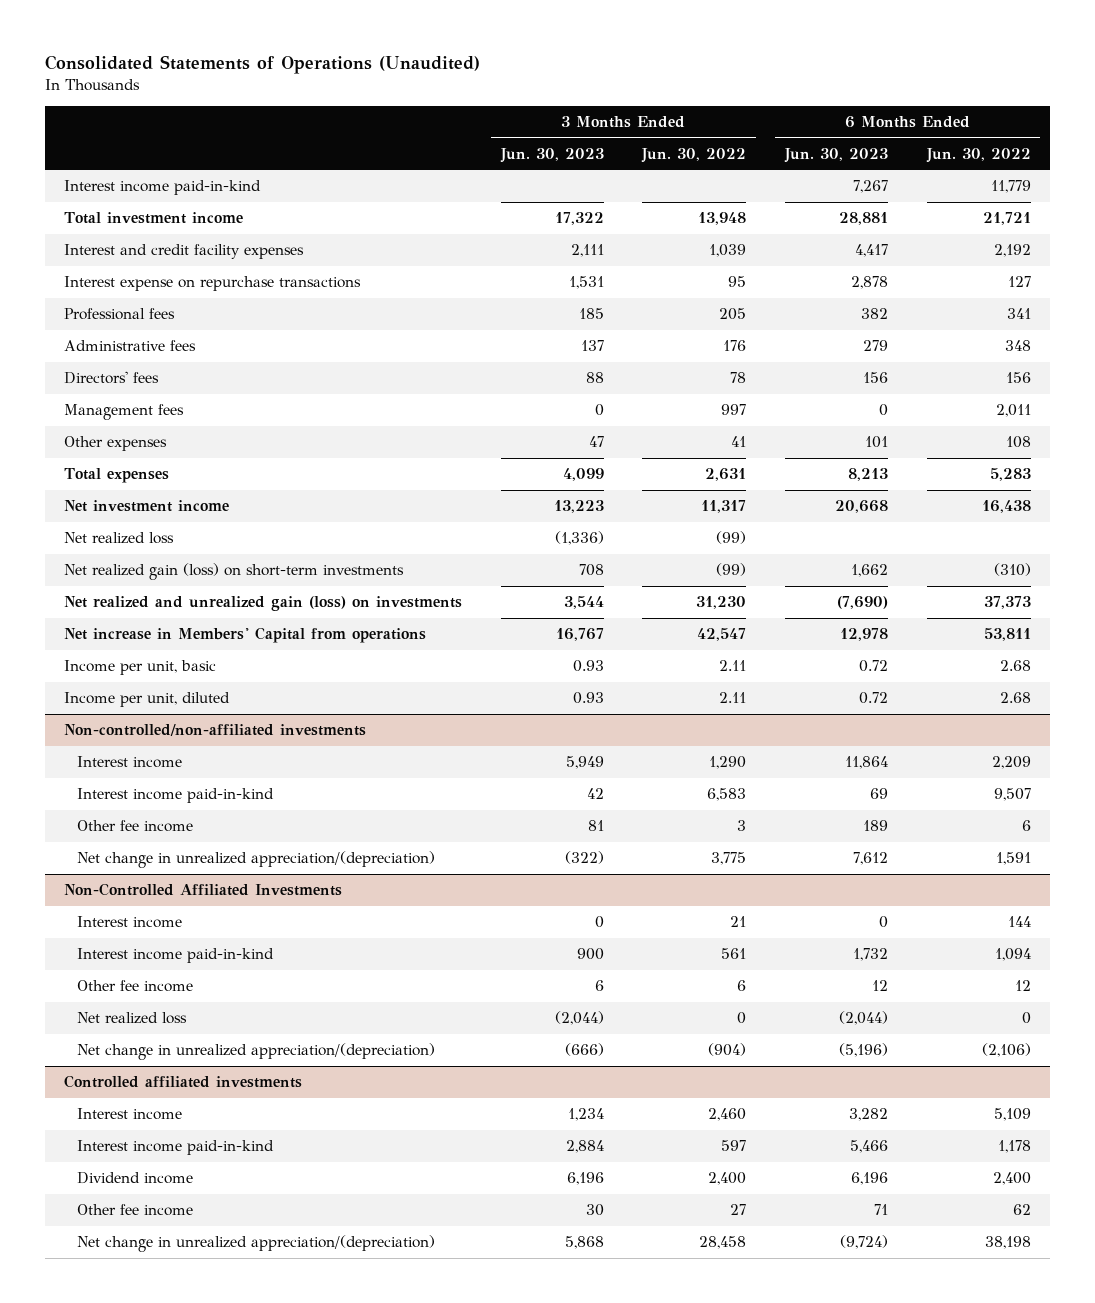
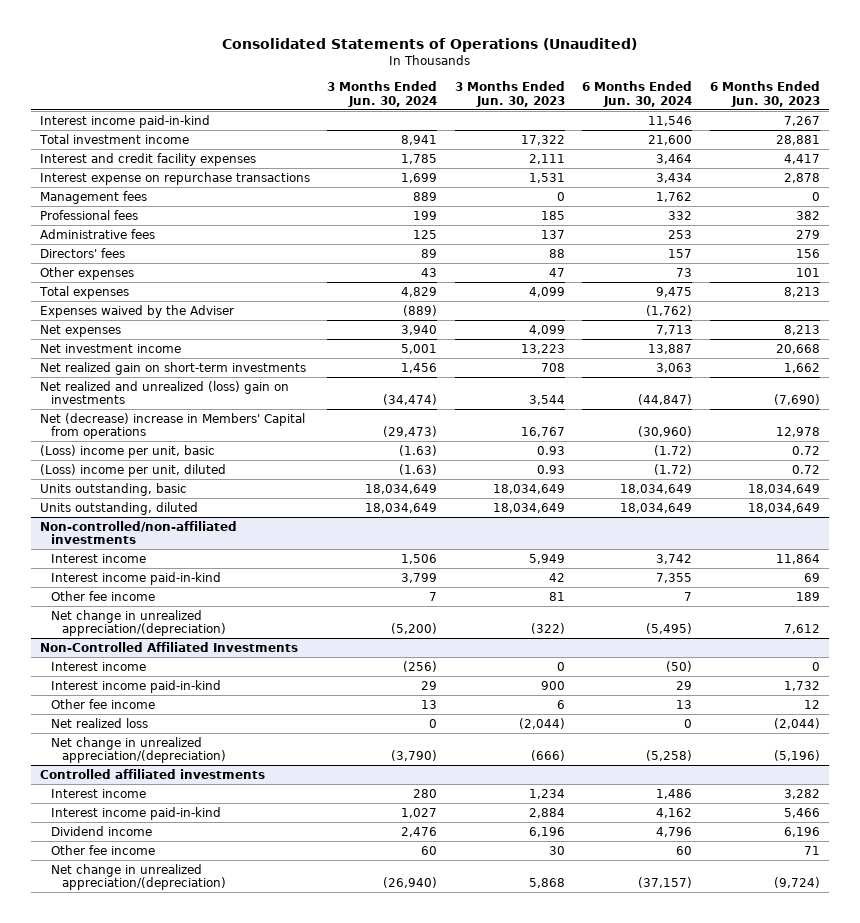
[641,147,747,163] Jun. 30, 2022 -> none
[925,147,1031,163] Jun. 30, 2022 -> none
none -> [327,80,438,107] 3 Months Ended Jun. 30, 2024
none -> [582,80,693,107] 6 Months Ended Jun. 30, 2024
[63,404,184,421] Management fees -> [39,190,147,204] Management fees
none -> [39,304,234,318] Expenses waived by the Adviser
none -> [39,324,121,337] Net expenses
[63,532,174,545] Net realized loss -> none
[63,563,404,581] Net realized gain (loss) on short-term investments -> [39,361,306,375] Net realized gain on short-term investments
[63,596,462,612] Net realized and unrealized gain (loss) on investments -> [39,380,289,405] Net realized and unrealized (loss) gain on investments
[63,627,426,644] Net increase in Members' Capital from operations -> [39,412,305,440] Net (decrease) increase in Members' Capital from operations
[63,660,216,676] Income per unit, basic -> [39,444,215,458] (Loss) income per unit, basic
[63,692,230,708] Income per unit, diluted -> [39,463,226,477] (Loss) income per unit, diluted
none -> [39,482,187,496] Units outstanding, basic
none -> [39,501,198,515] Units outstanding, diluted

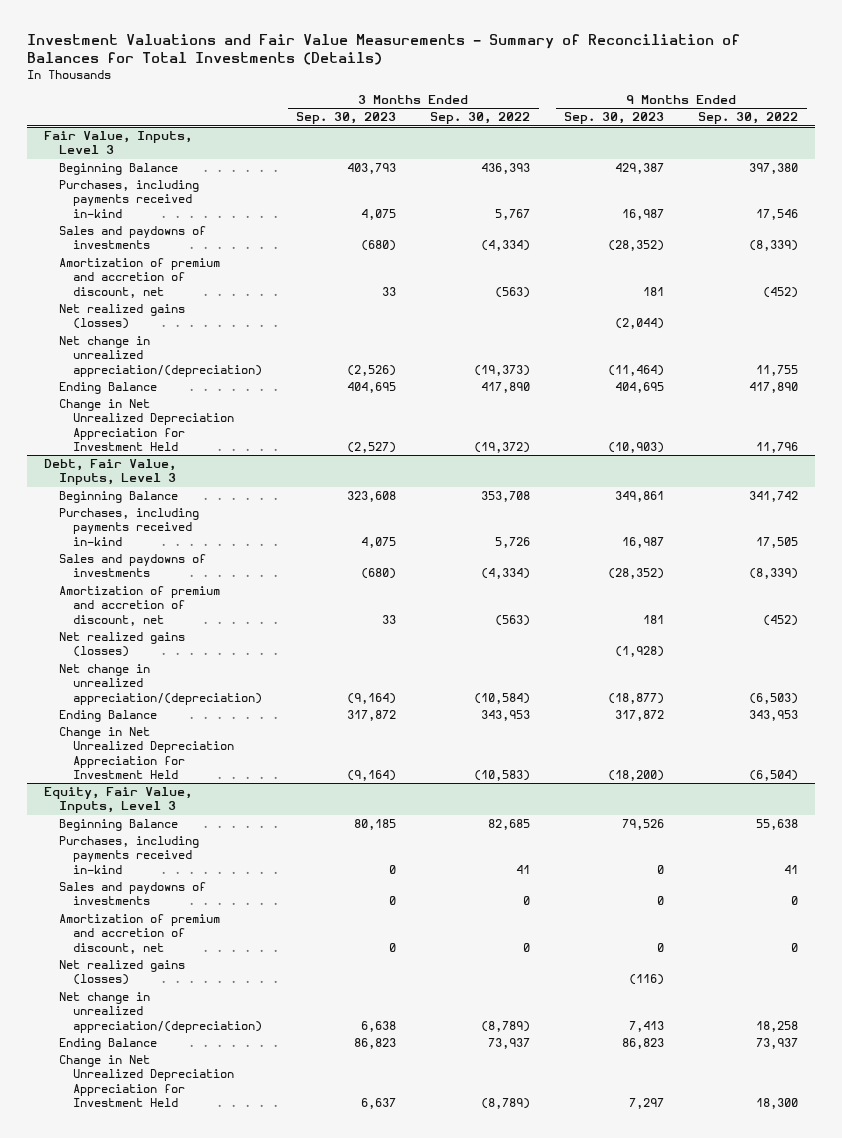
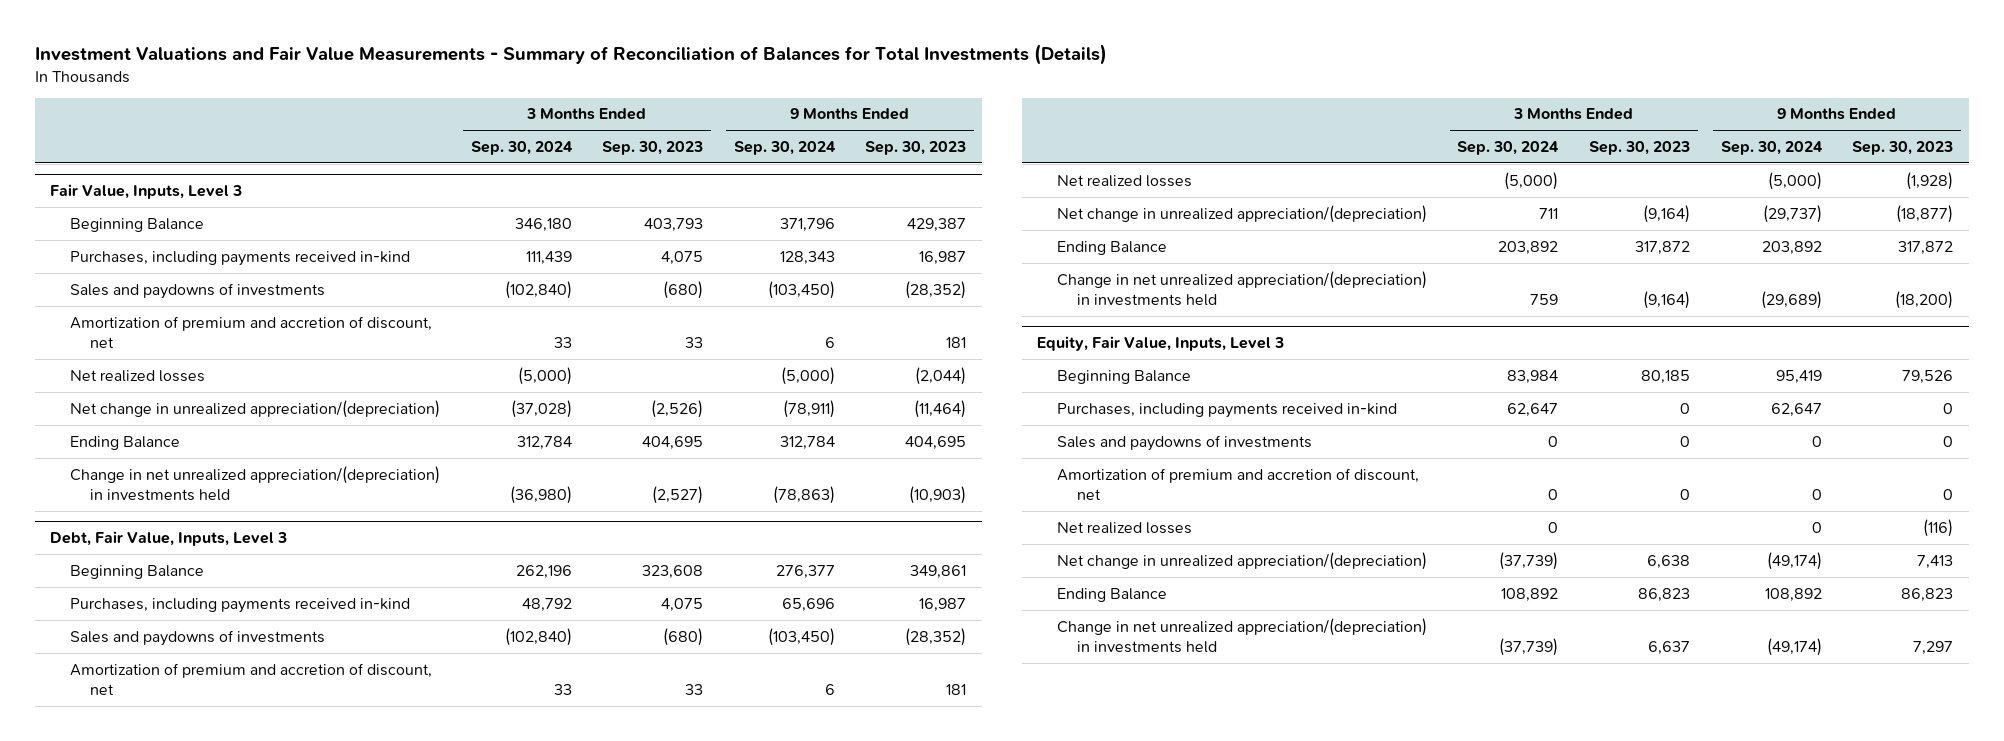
[430,112,531,125] Sep. 30, 2022 -> none
[698,112,799,125] Sep. 30, 2022 -> none
none -> [470,140,573,155] Sep. 30, 2024
none -> [733,140,836,155] Sep. 30, 2024
[58,304,185,330] Net realized gains (losses) -> [69,369,205,382] Net realized losses
[58,399,235,452] Change in Net Unrealized Depreciation Appreciation for Investment Held -> [69,465,440,502] Change in net unrealized appreciation/(depreciation) in investments held
[58,632,185,658] Net realized gains (losses) -> [1056,174,1192,187] Net realized losses
[58,727,235,780] Change in Net Unrealized Depreciation Appreciation for Investment Held -> [1056,270,1427,307] Change in net unrealized appreciation/(depreciation) in investments held
[58,960,185,986] Net realized gains (losses) -> [1056,521,1192,534] Net realized losses
[58,1055,235,1108] Change in Net Unrealized Depreciation Appreciation for Investment Held -> [1056,617,1427,654] Change in net unrealized appreciation/(depreciation) in investments held

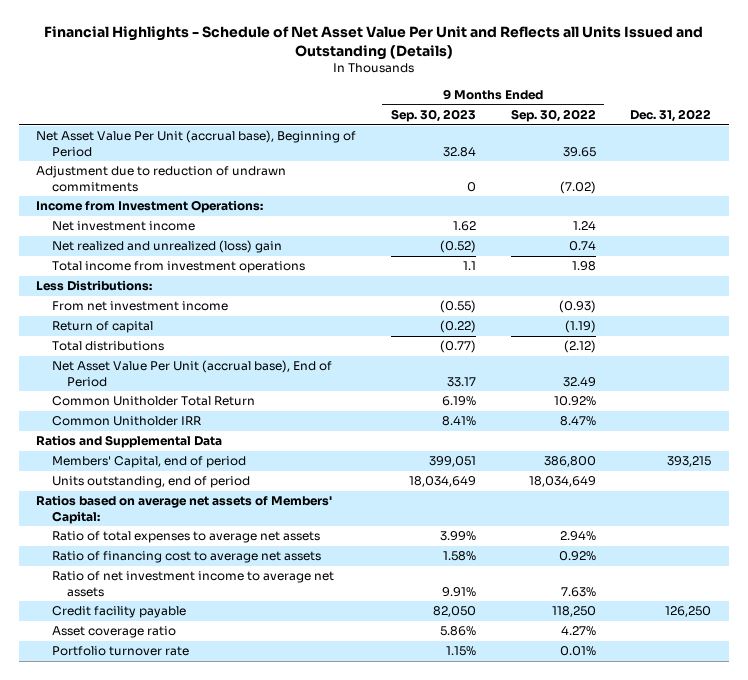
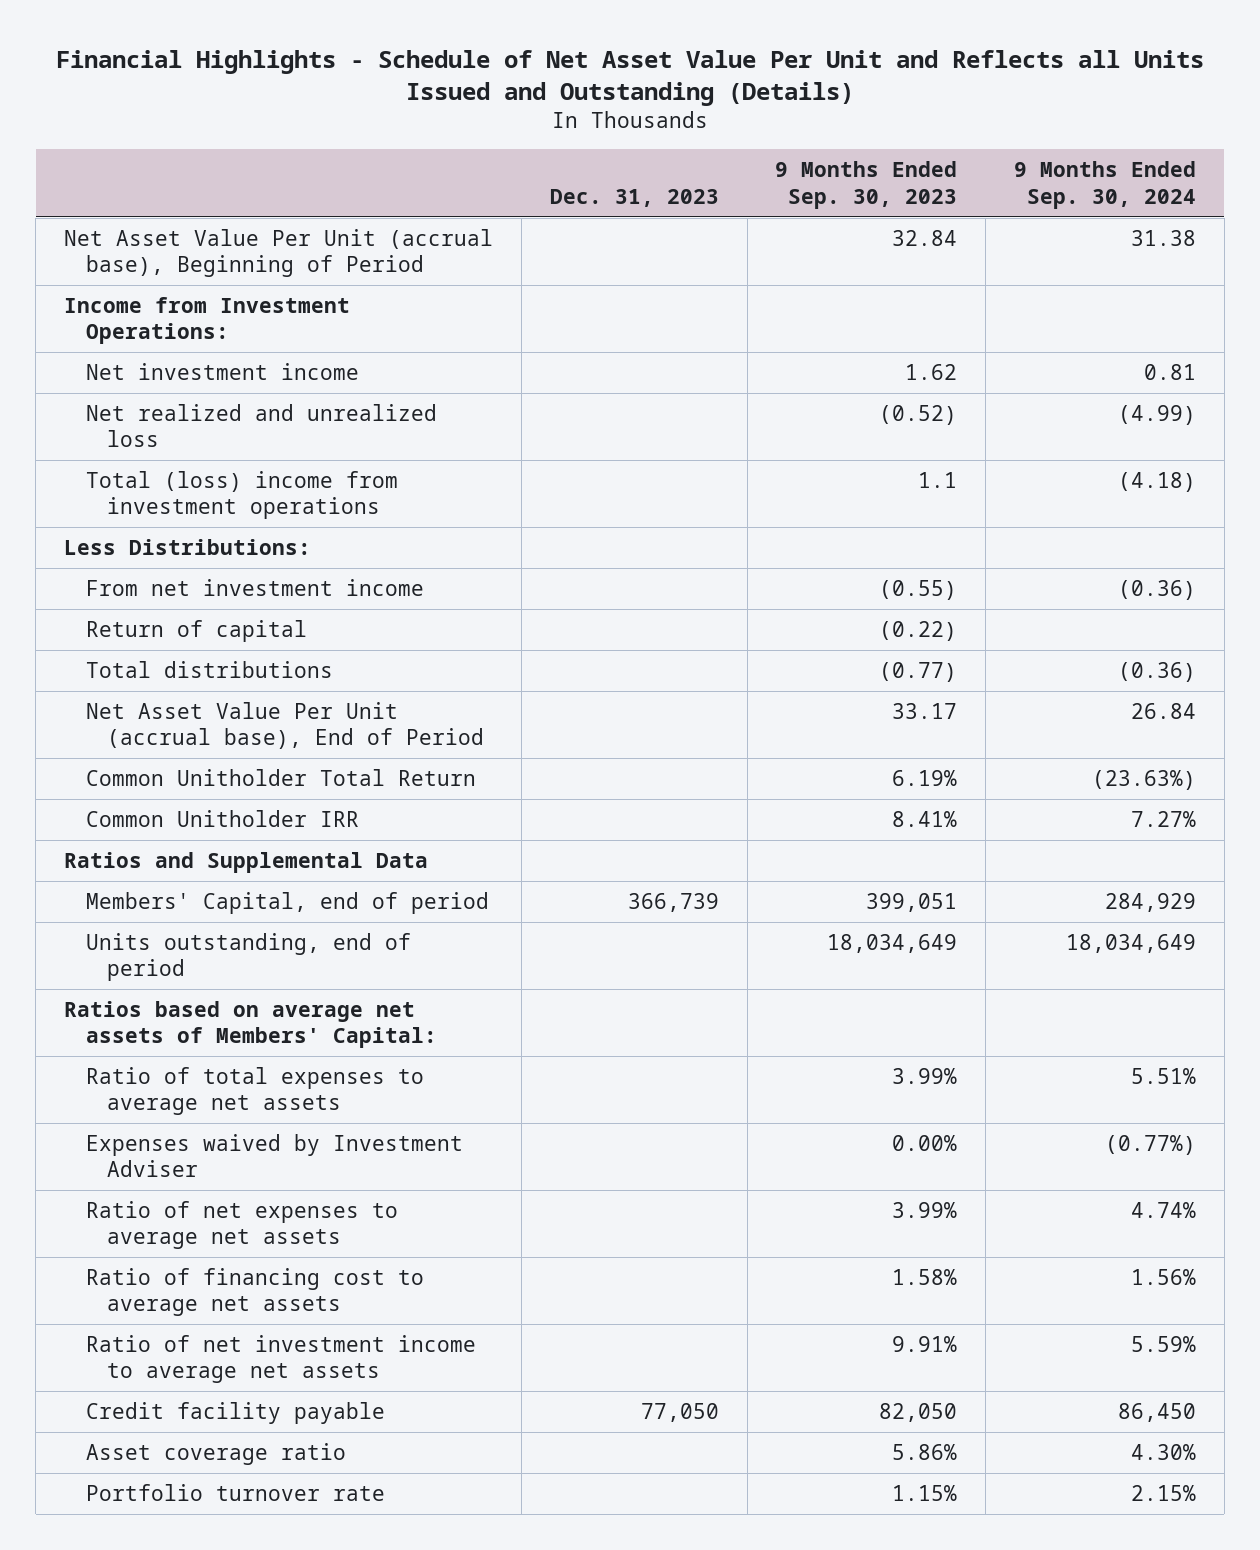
[510,108,596,122] Sep. 30, 2022 -> none
[630,108,712,122] Dec. 31, 2022 -> none
none -> [549,188,719,207] Dec. 31, 2023
none -> [1013,161,1196,209] 9 Months Ended Sep. 30, 2024
[36,166,287,192] Adjustment due to reduction of undrawn commitments -> none
[51,240,282,254] Net realized and unrealized (loss) gain -> [85,404,437,448] Net realized and unrealized loss
[51,261,305,274] Total income from investment operations -> [85,471,398,520] Total (loss) income from investment operations
none -> [85,1134,463,1178] Expenses waived by Investment Adviser
none -> [85,1201,398,1250] Ratio of net expenses to average net assets

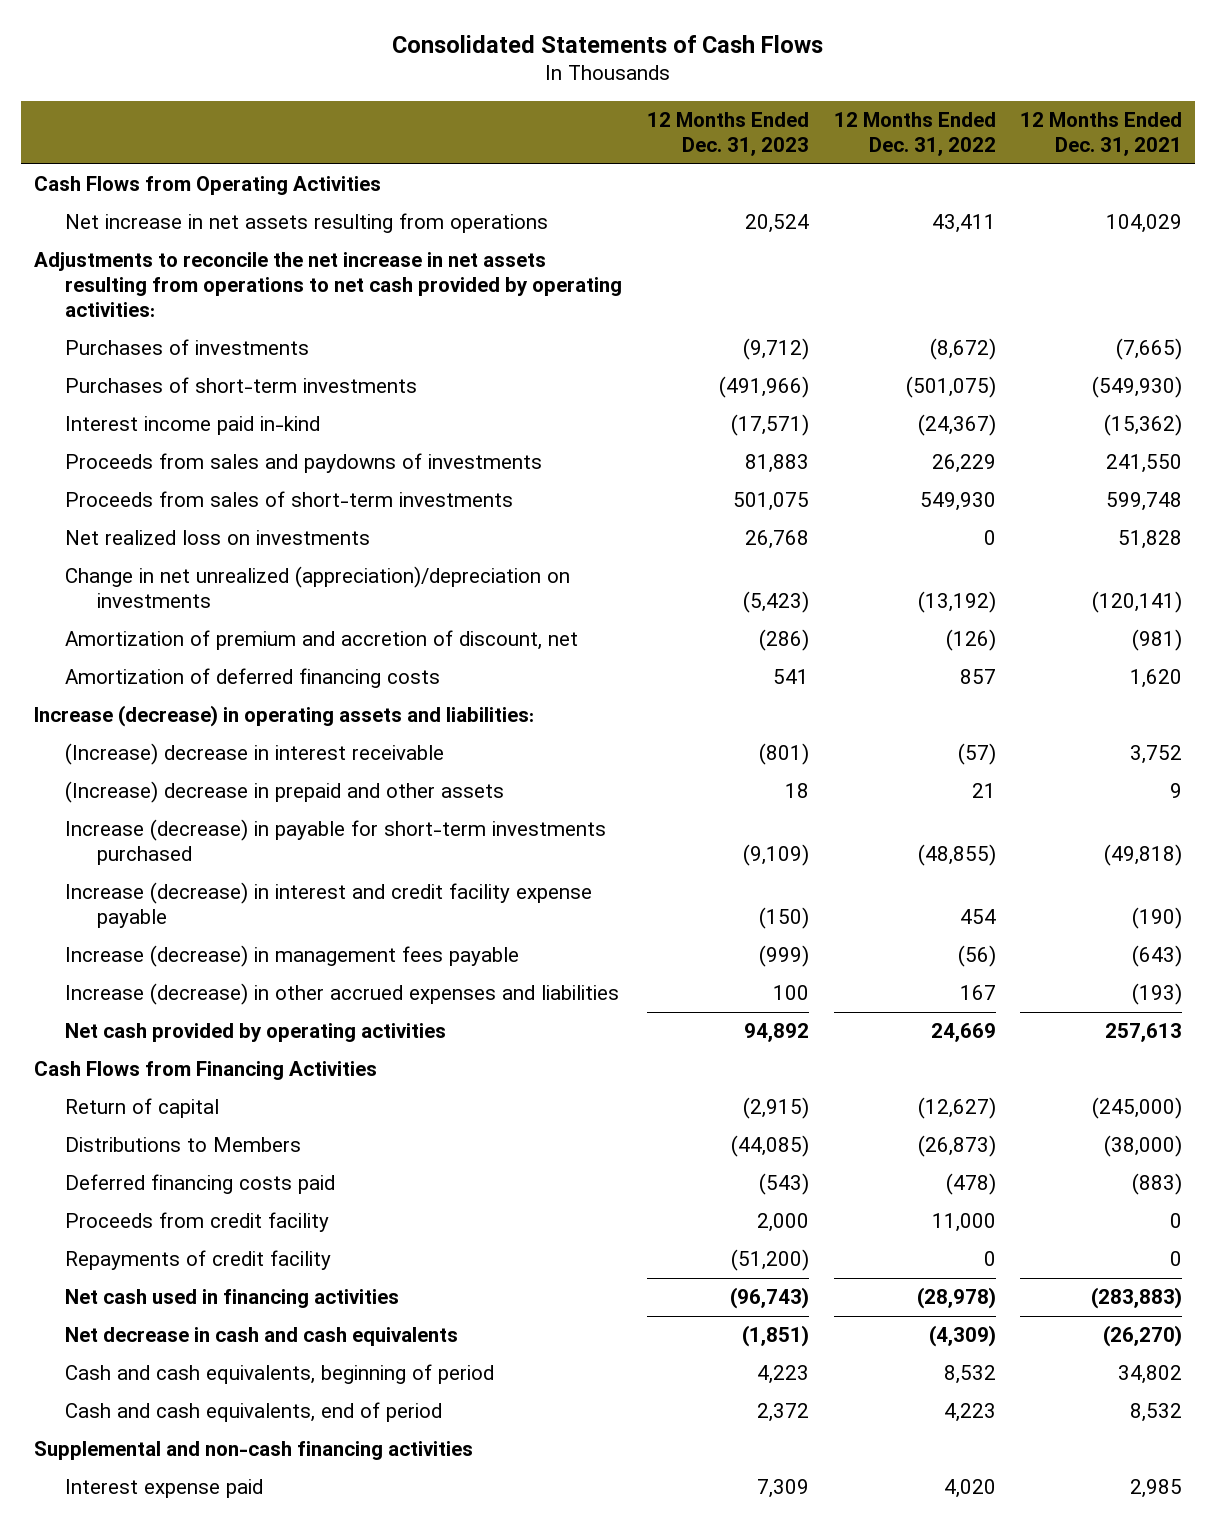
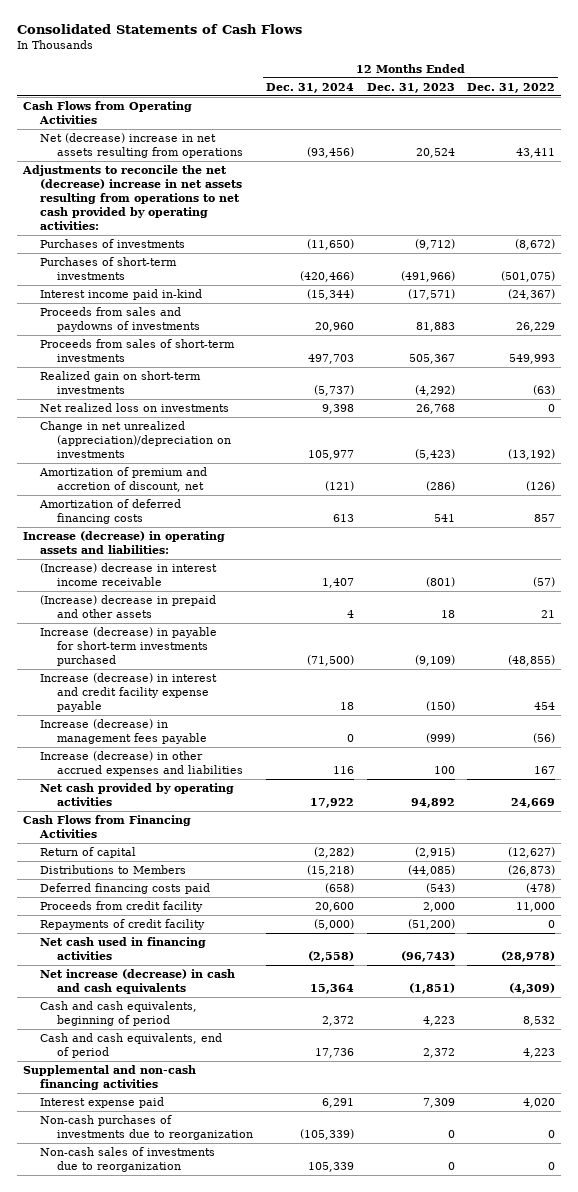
[1020,112,1183,157] 12 Months Ended Dec. 31, 2021 -> none
none -> [265,82,354,93] Dec. 31, 2024
[65,213,549,234] Net increase in net assets resulting from operations -> [40,132,244,158] Net (decrease) increase in net assets resulting from operations
[33,252,623,318] Adjustments to reconcile the net increase in net assets resulting from operations to net cash provided by operating activities: -> [22,164,243,231] Adjustments to reconcile the net (decrease) increase in net assets resulting from operations to net cash provided by operating activities:
[732,492,809,512] 501,075 -> [408,353,455,364] 505,367
[919,492,996,512] 549,930 -> [509,353,556,364] 549,993
none -> [40,370,202,394] Realized gain on short-term investments
[65,743,445,766] (Increase) decrease in interest receivable -> [40,562,218,586] (Increase) decrease in interest income receivable
[65,1327,459,1347] Net decrease in cash and cash equivalents -> [40,968,236,994] Net increase (decrease) in cash and cash equivalents
none -> [40,1114,254,1140] Non-cash purchases of investments due to reorganization
none -> [40,1146,216,1172] Non-cash sales of investments due to reorganization

